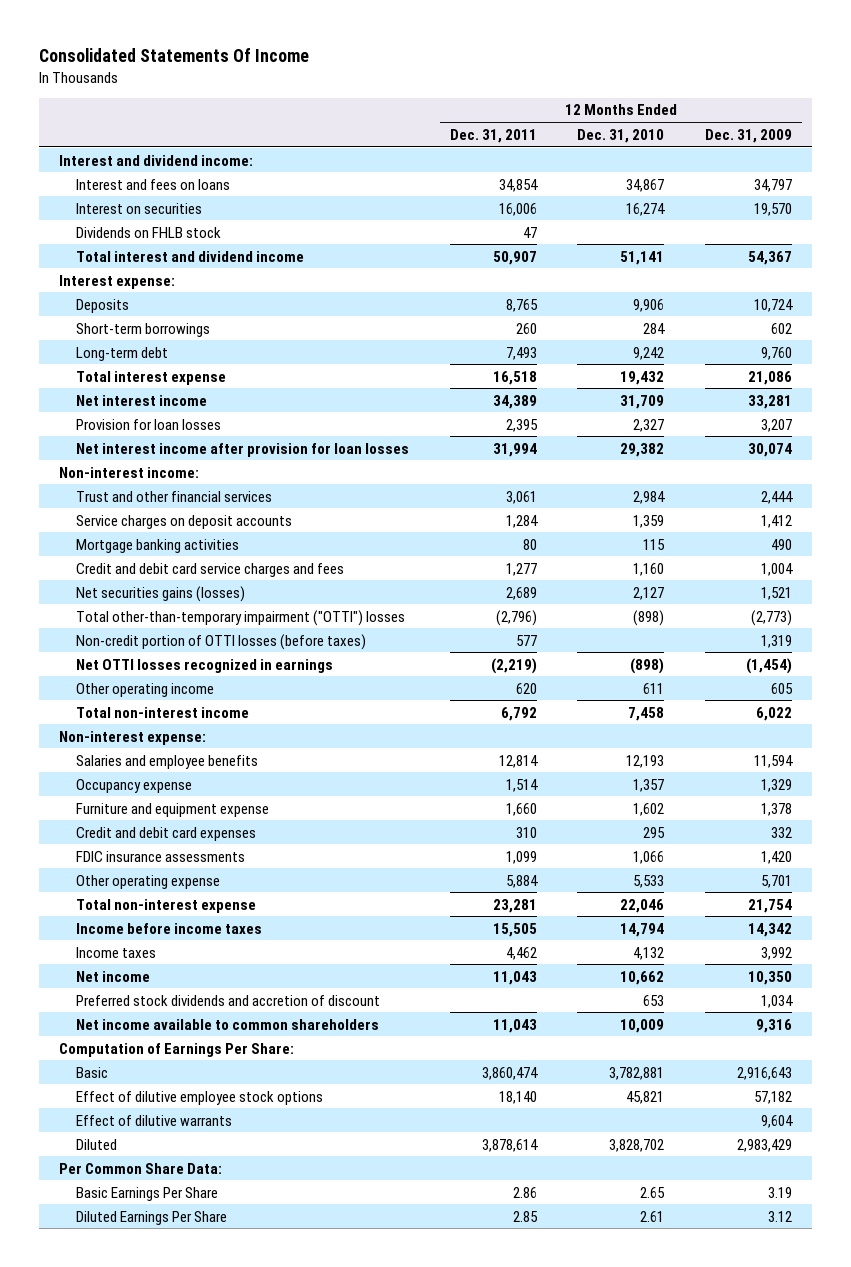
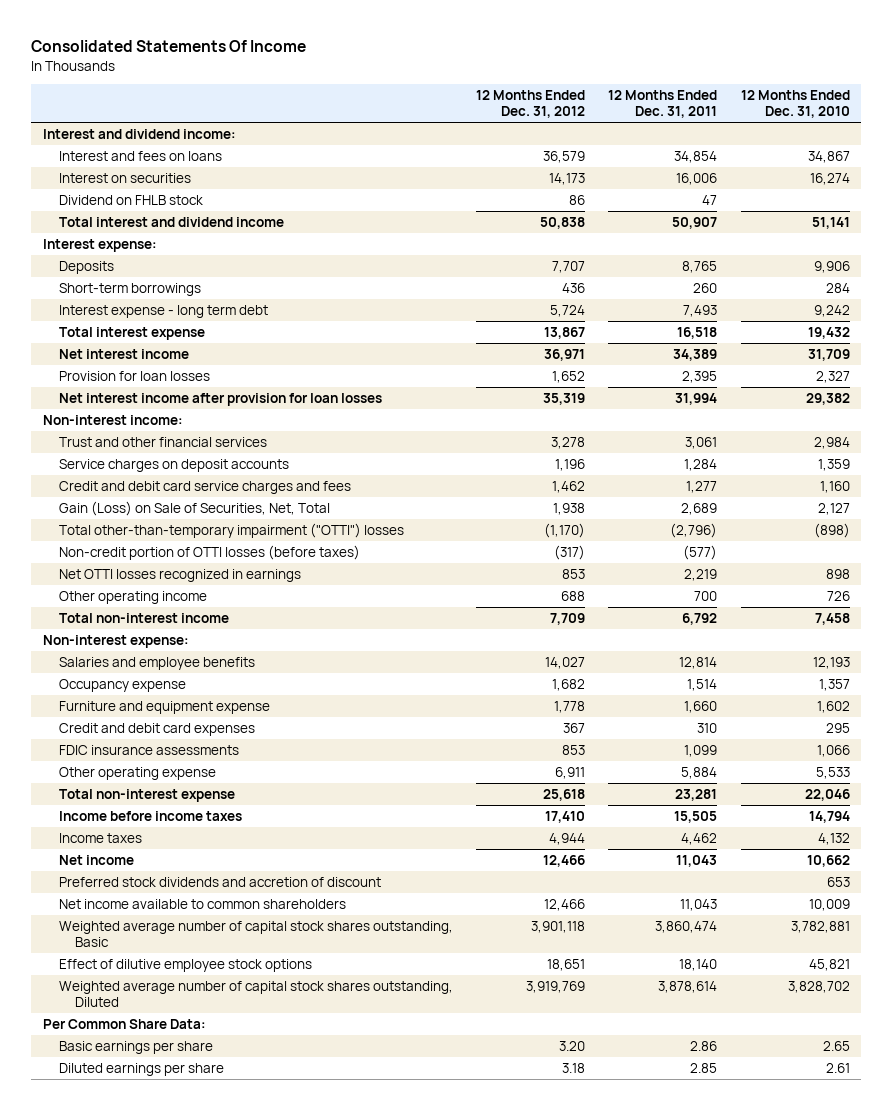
[704,128,792,143] Dec. 31, 2009 -> none
none -> [476,90,586,118] 12 Months Ended Dec. 31, 2012
[76,226,222,238] Dividends on FHLB stock -> [59,195,204,206] Dividend on FHLB stock
[76,346,169,361] Long-term debt -> [59,305,269,319] Interest expense - long term debt
[76,538,240,553] Mortgage banking activities -> none
[76,585,246,602] Net securities gains (losses) -> [59,501,331,517] Gain (Loss) on Sale of Securities, Net, Total
[515,634,537,646] 577 -> [683,545,718,561] (577)
[490,657,537,674] (2,219) -> [684,569,718,582] 2,219
[630,657,665,674] (898) -> [825,569,850,580] 898
[515,682,537,694] 620 -> [694,591,718,602] 700
[643,682,665,694] 611 -> [826,591,850,602] 726
[59,1042,295,1057] Computation of Earnings Per Share: -> none
[76,1066,109,1078] Basic -> [59,921,454,947] Weighted average number of capital stock shares outstanding, Basic
[76,1114,233,1126] Effect of dilutive warrants -> none
[76,1138,118,1150] Diluted -> [59,981,454,1007] Weighted average number of capital stock shares outstanding, Diluted
[76,1186,219,1201] Basic Earnings Per Share -> [59,1041,214,1055] Basic earnings per share
[76,1210,228,1225] Diluted Earnings Per Share -> [59,1063,225,1077] Diluted earnings per share

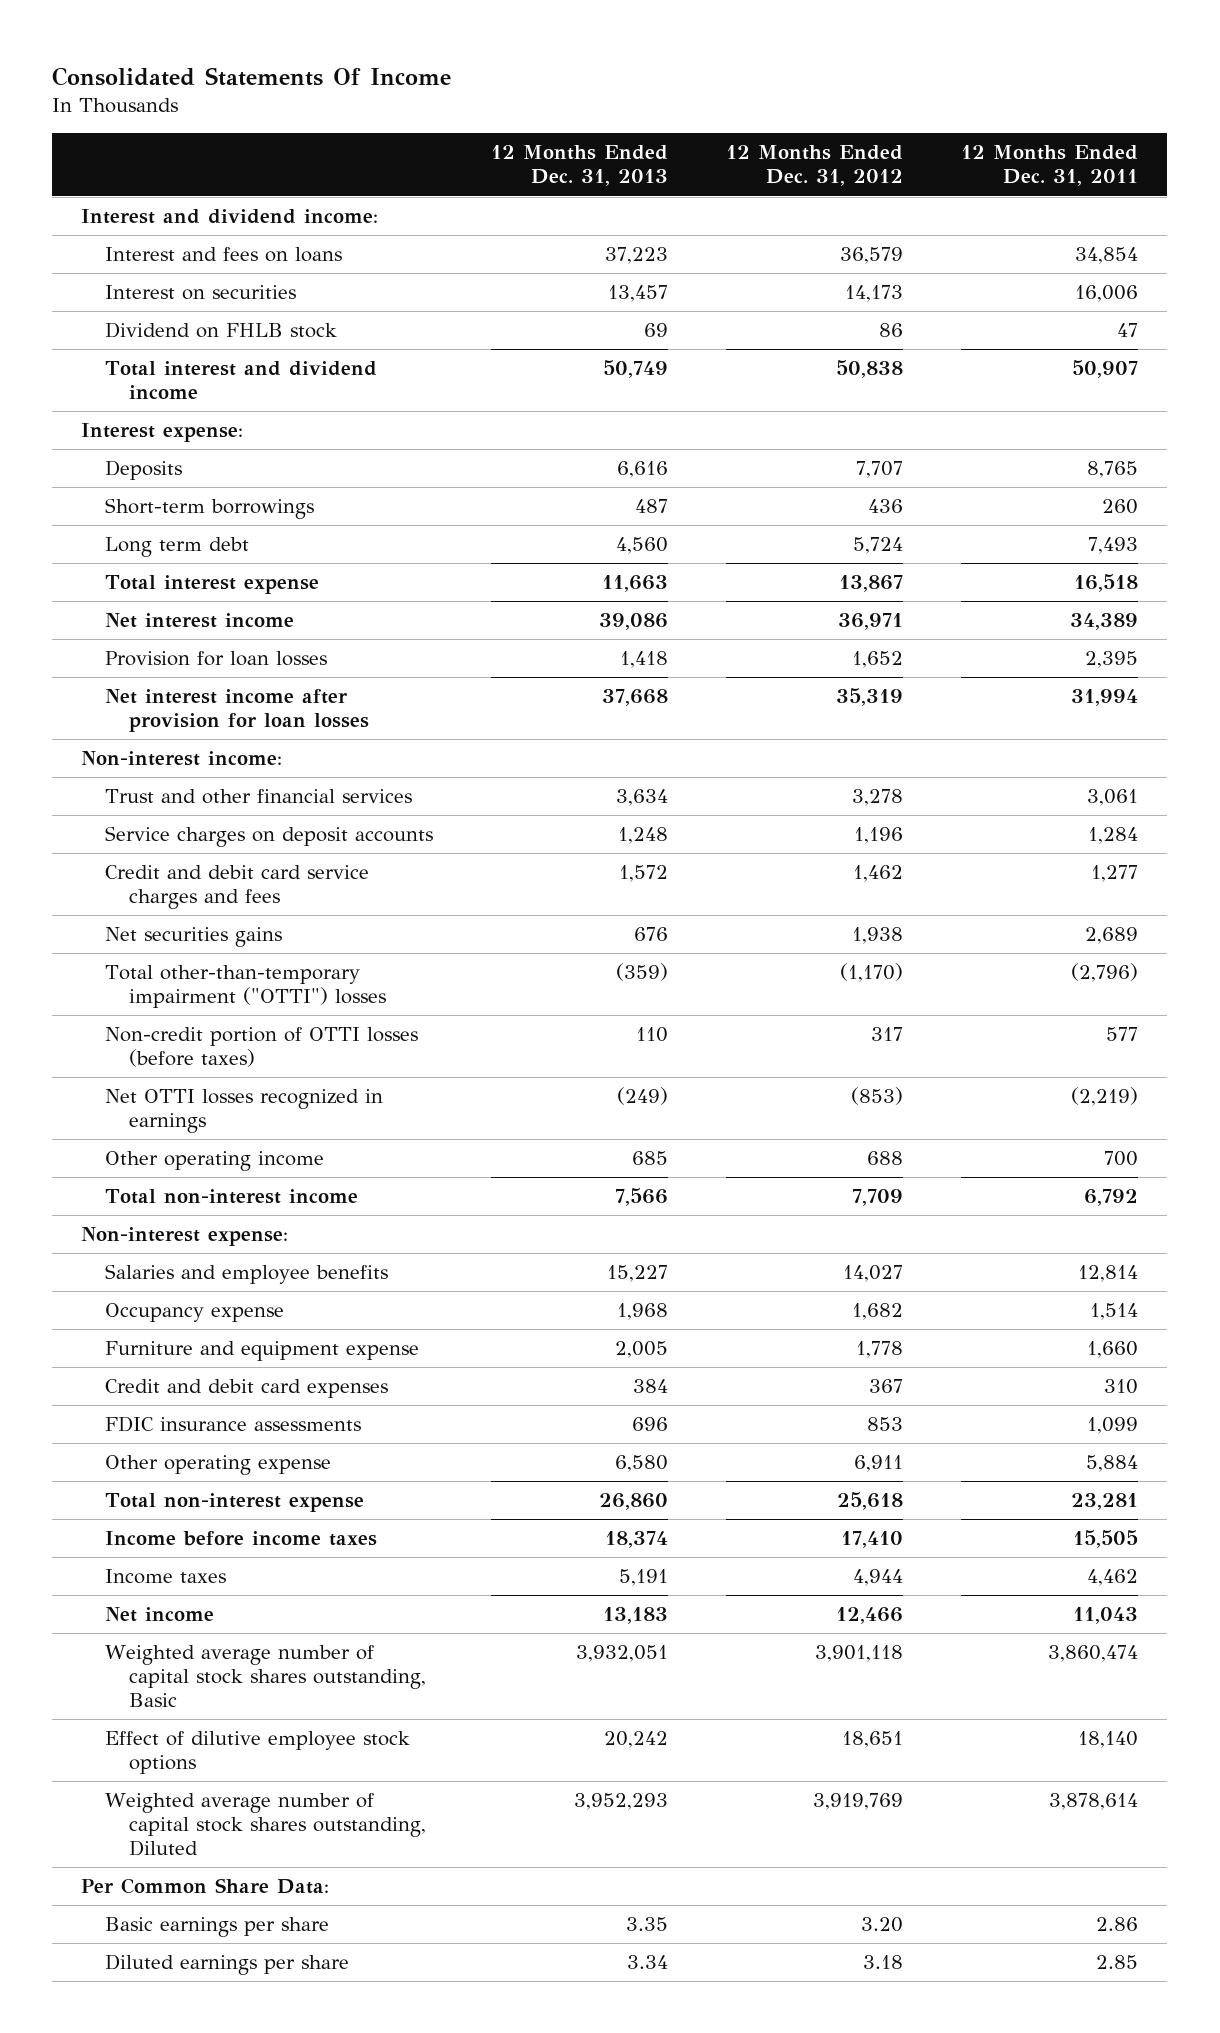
[740,90,850,118] 12 Months Ended Dec. 31, 2010 -> none
none -> [491,145,669,187] 12 Months Ended Dec. 31, 2013
[59,305,269,319] Interest expense - long term debt -> [105,537,250,558] Long term debt
[59,501,331,517] Gain (Loss) on Sale of Securities, Net, Total -> [105,927,283,948] Net securities gains
[554,545,586,561] (317) -> [871,1027,904,1042] 317
[683,545,718,561] (577) -> [1106,1027,1139,1042] 577
[562,569,586,580] 853 -> [851,1087,904,1106] (853)
[684,569,718,582] 2,219 -> [1071,1087,1139,1107] (2,219)
[59,877,382,888] Preferred stock dividends and accretion of discount -> none
[59,899,347,910] Net income available to common shareholders -> none

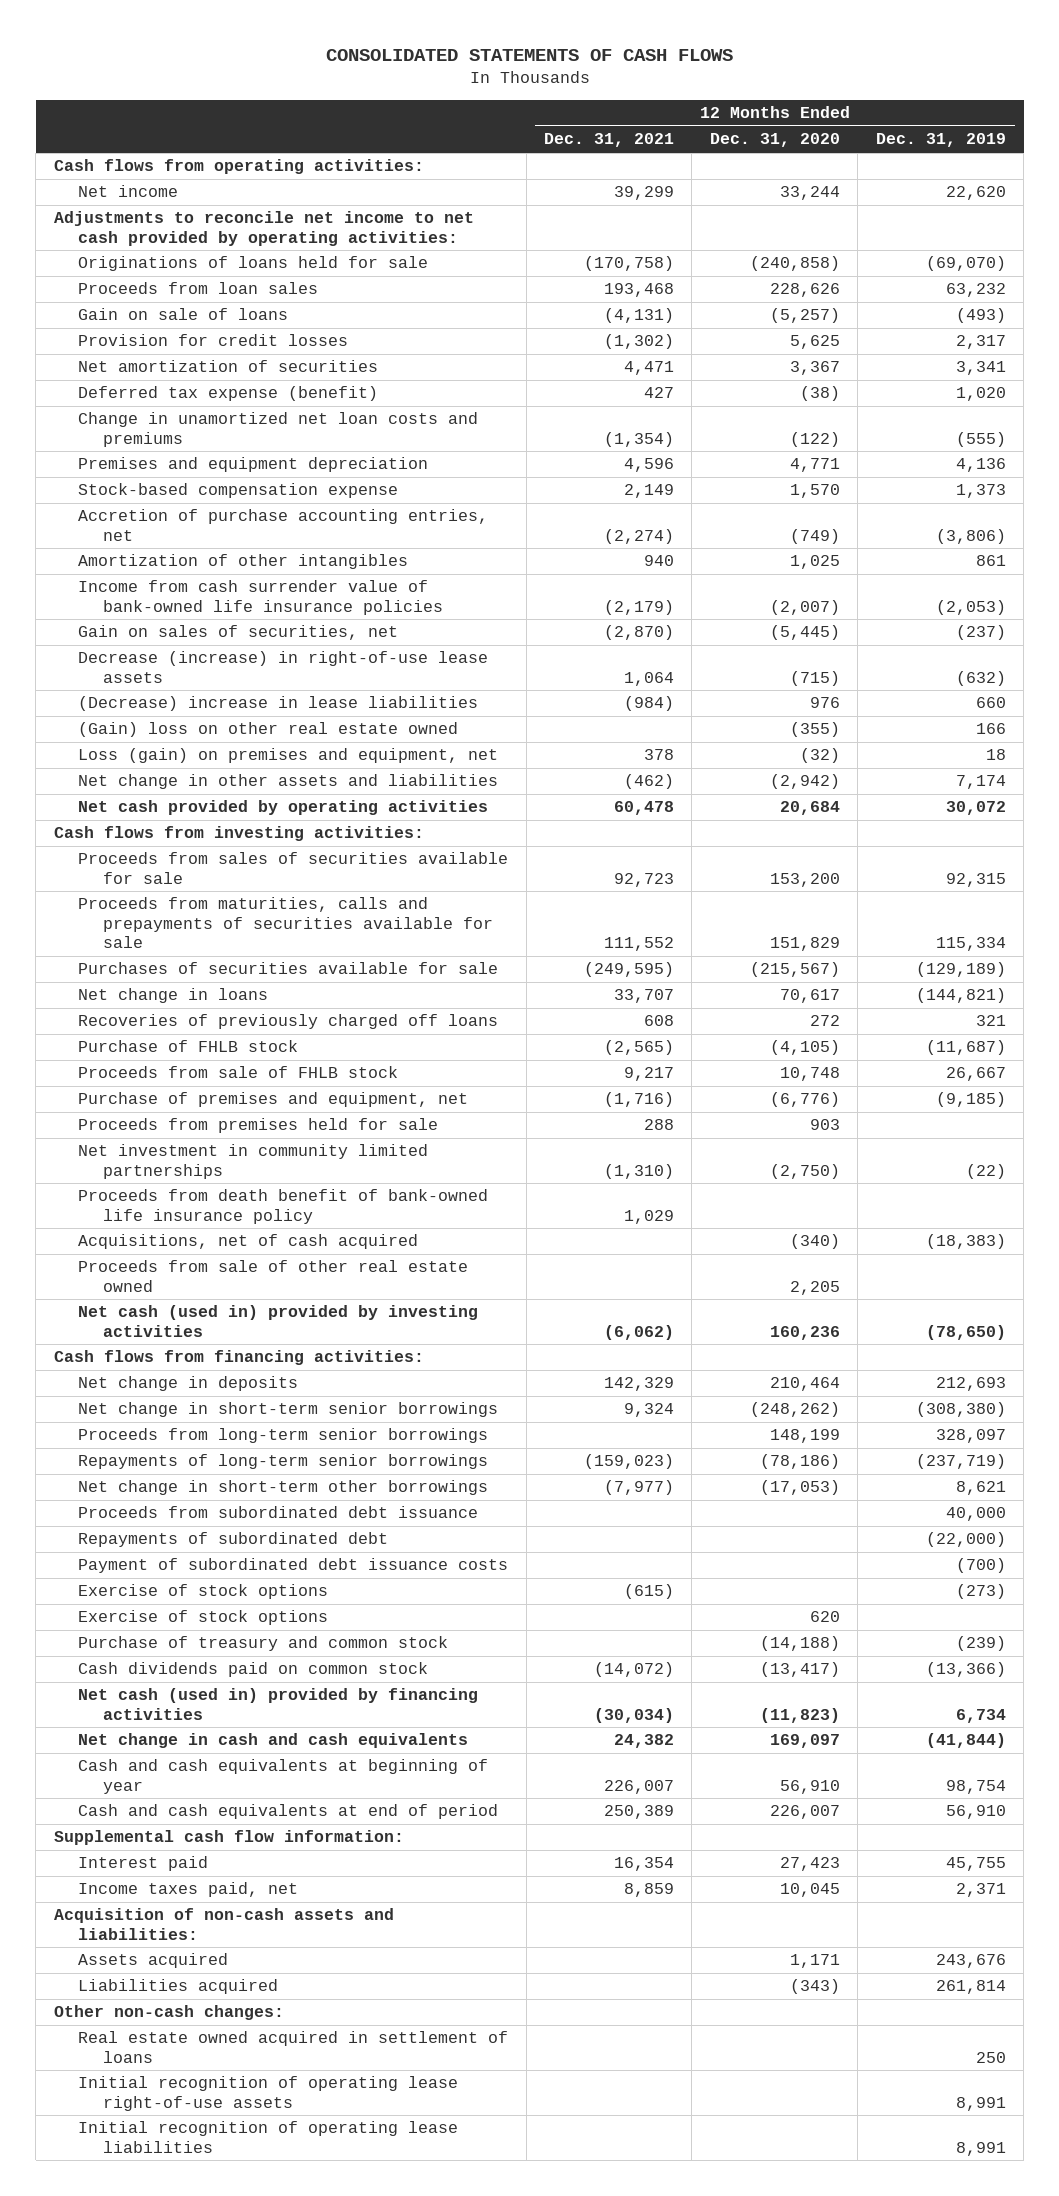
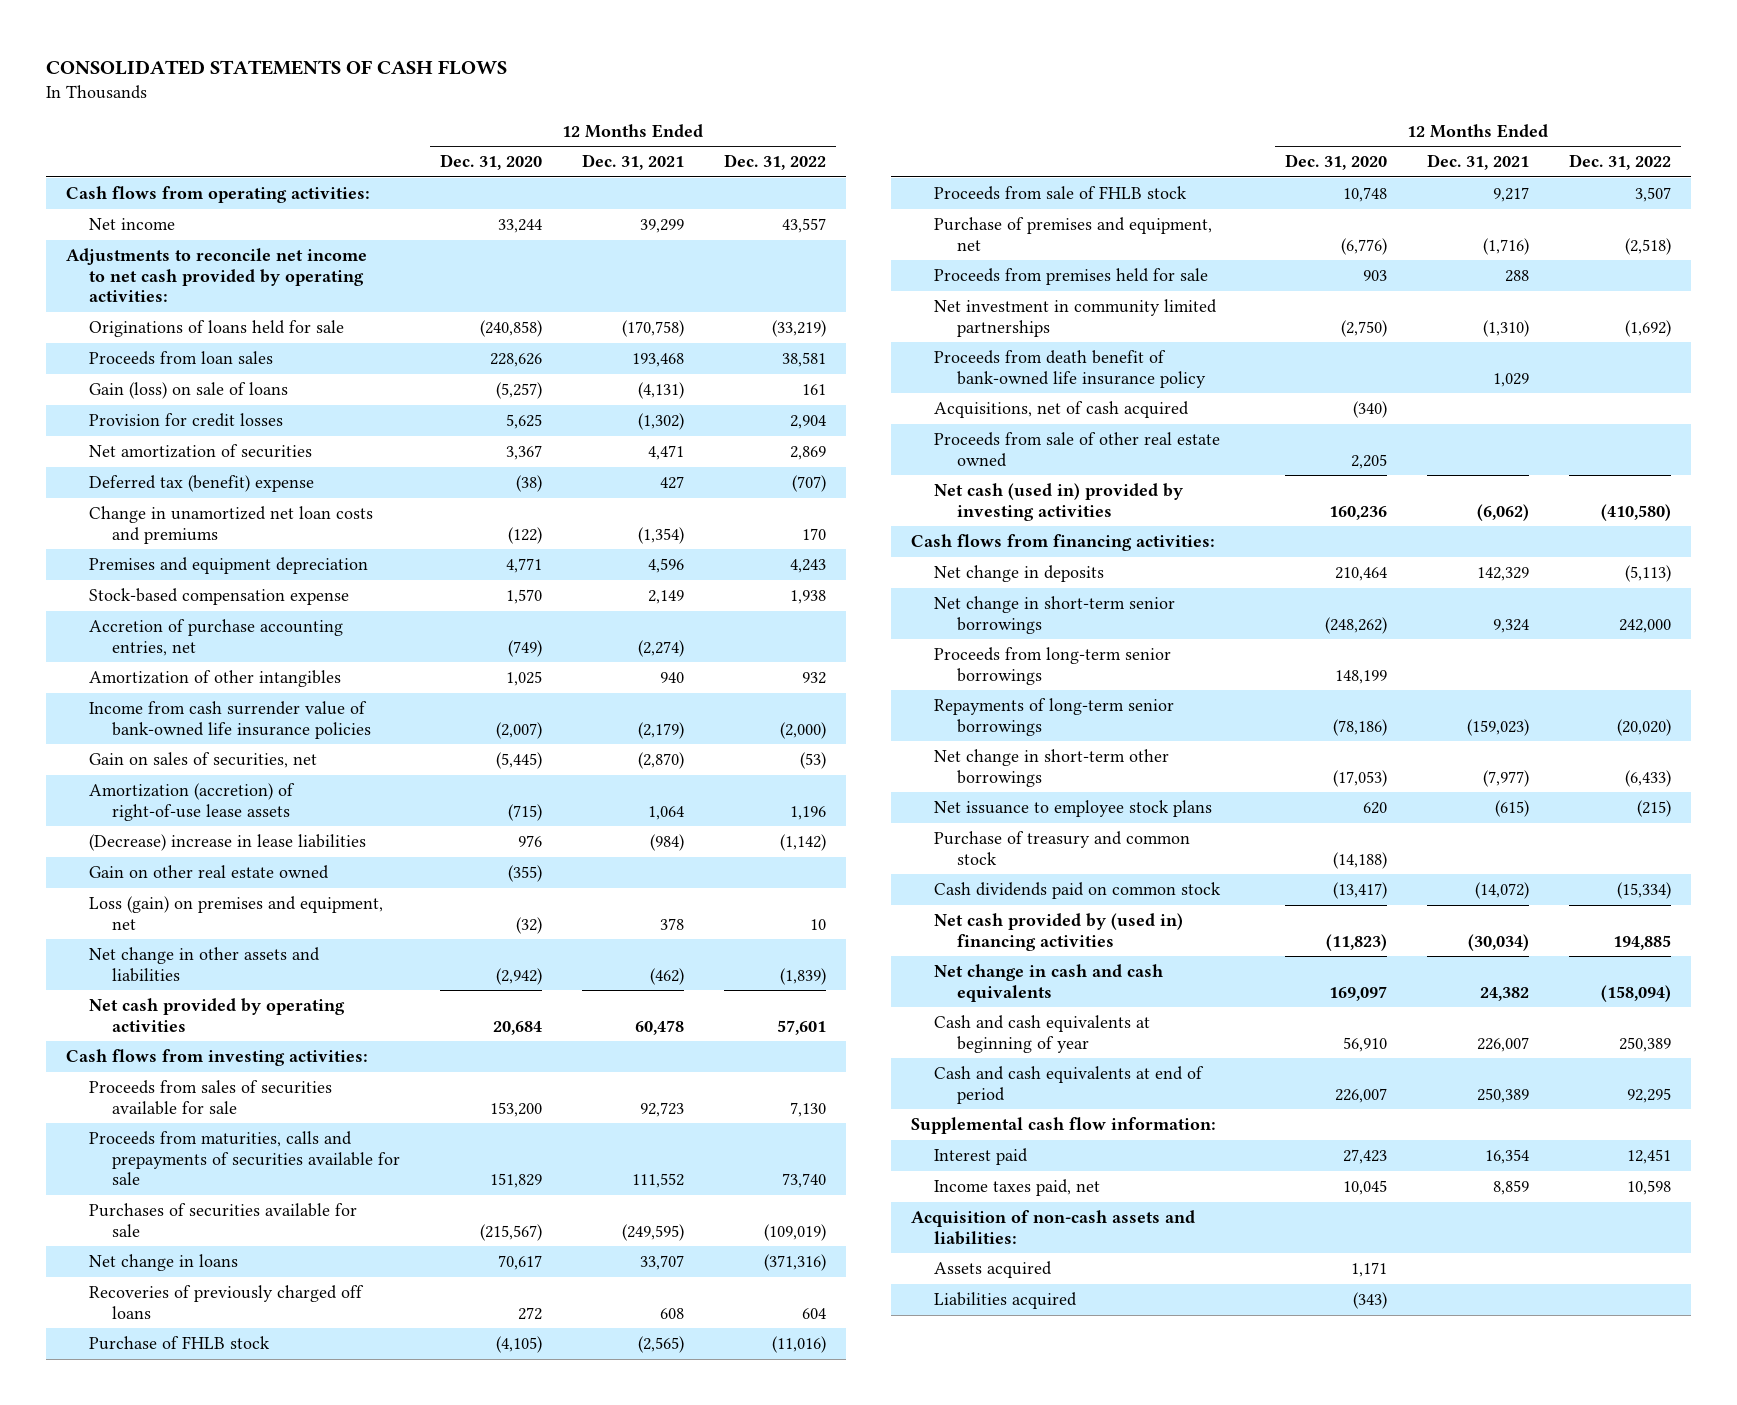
[875,133,1006,148] Dec. 31, 2019 -> none
none -> [724,154,827,171] Dec. 31, 2022
[78,308,289,321] Gain on sale of loans -> [88,382,288,400] Gain (loss) on sale of loans
[78,386,379,402] Deferred tax expense (benefit) -> [88,475,314,493] Deferred tax (benefit) expense
[78,651,489,683] Decrease (increase) in right-of-use lease assets -> [88,783,295,821] Amortization (accretion) of right-of-use lease assets
[78,722,459,738] (Gain) loss on other real estate owned -> [88,865,329,880] Gain on other real estate owned
[78,1506,479,1519] Proceeds from subordinated debt issuance -> none
[78,1532,389,1548] Repayments of subordinated debt -> none
[78,1558,509,1574] Payment of subordinated debt issuance costs -> none
[78,1584,329,1600] Exercise of stock options -> none
[78,1610,329,1626] Exercise of stock options -> none
none -> [933,800,1212,818] Net issuance to employee stock plans
[78,1688,479,1720] Net cash (used in) provided by financing activities -> [933,913,1183,951] Net cash provided by (used in) financing activities
[53,2005,284,2021] Other non-cash changes: -> none
[78,2031,509,2063] Real estate owned acquired in settlement of loans -> none
[78,2076,459,2111] Initial recognition of operating lease right-of-use assets -> none
[78,2121,459,2153] Initial recognition of operating lease liabilities -> none

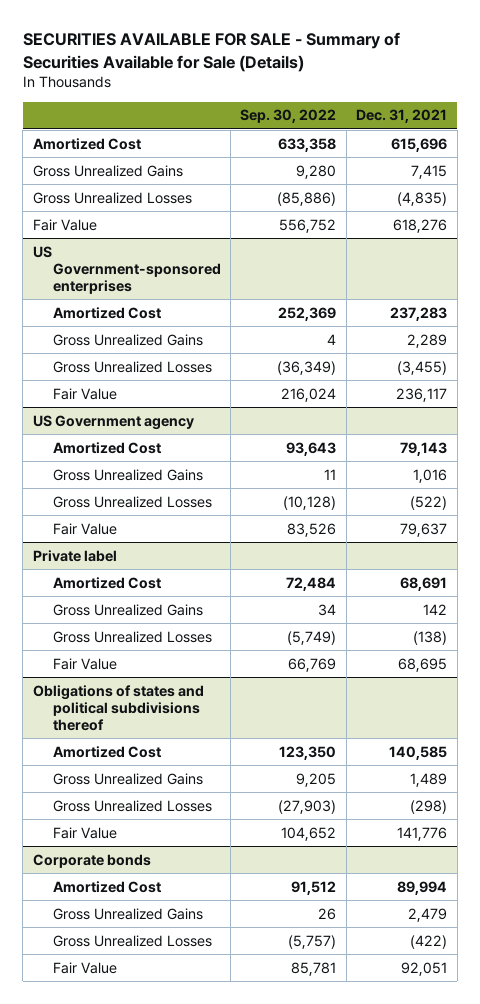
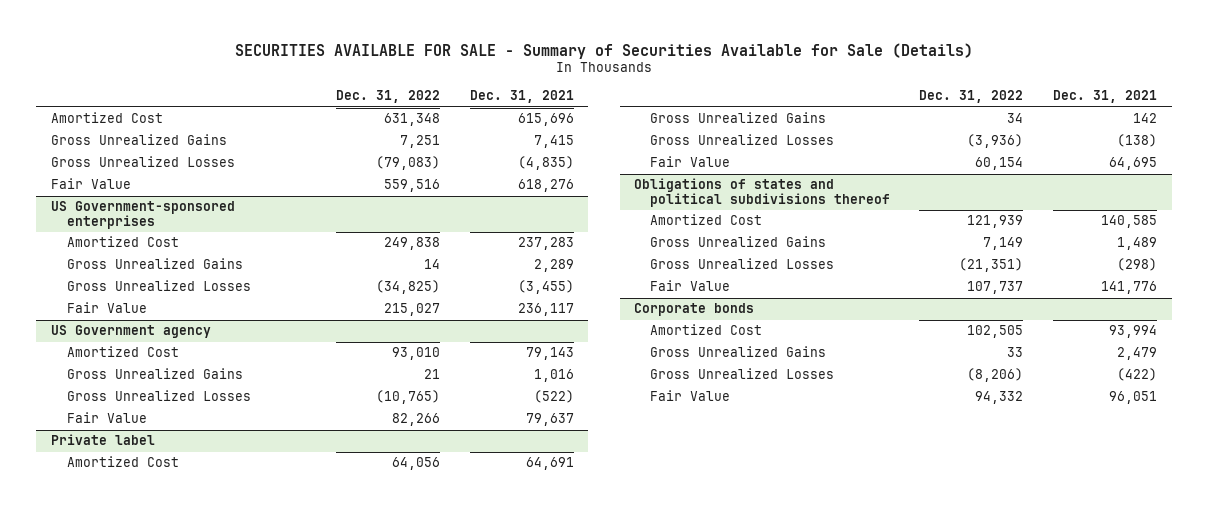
[240,109,337,124] Sep. 30, 2022 -> none
none -> [336,90,441,104] Dec. 31, 2022
[400,576,448,591] 68,691 -> [525,457,574,471] 64,691
[398,657,448,672] 68,695 -> [1108,157,1157,171] 64,695
[397,880,448,895] 89,994 -> [1108,325,1157,339] 93,994
[401,961,448,976] 92,051 -> [1108,391,1157,405] 96,051

